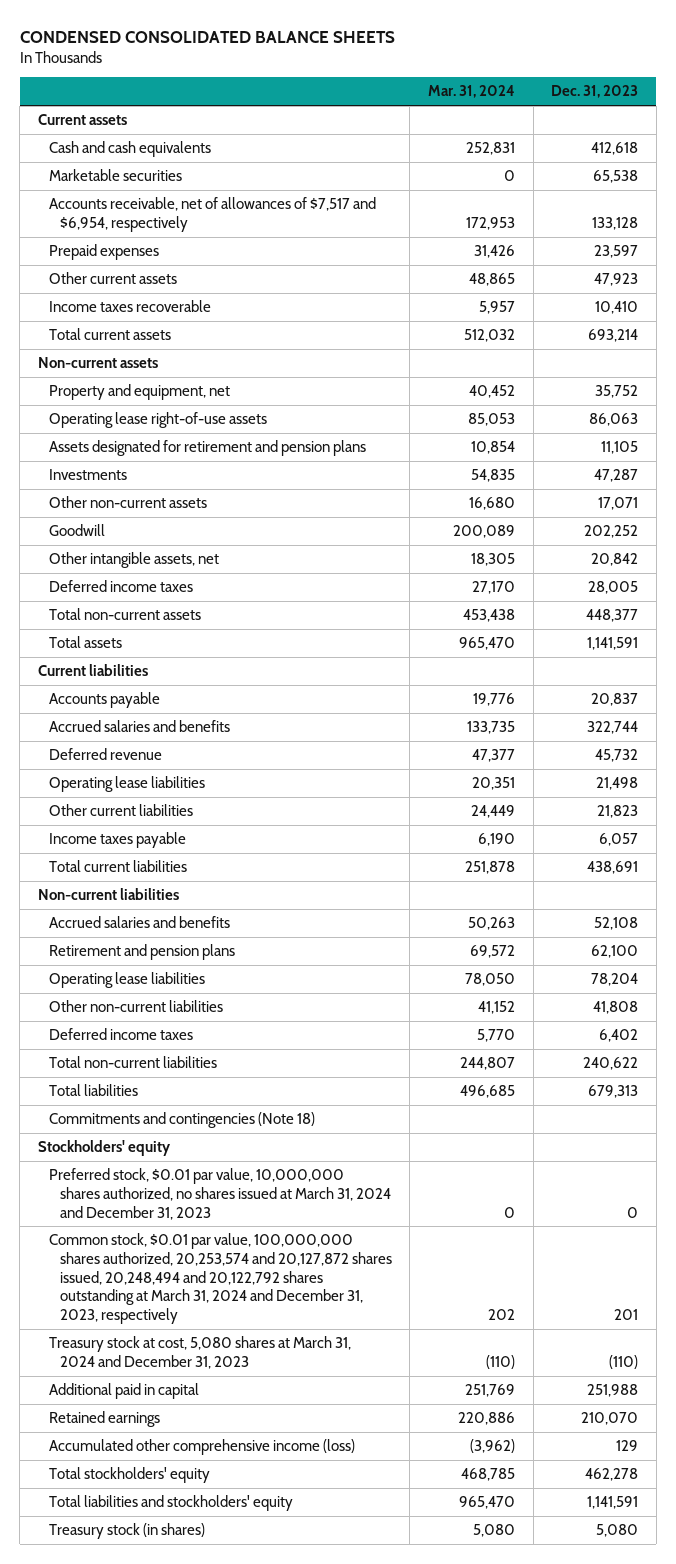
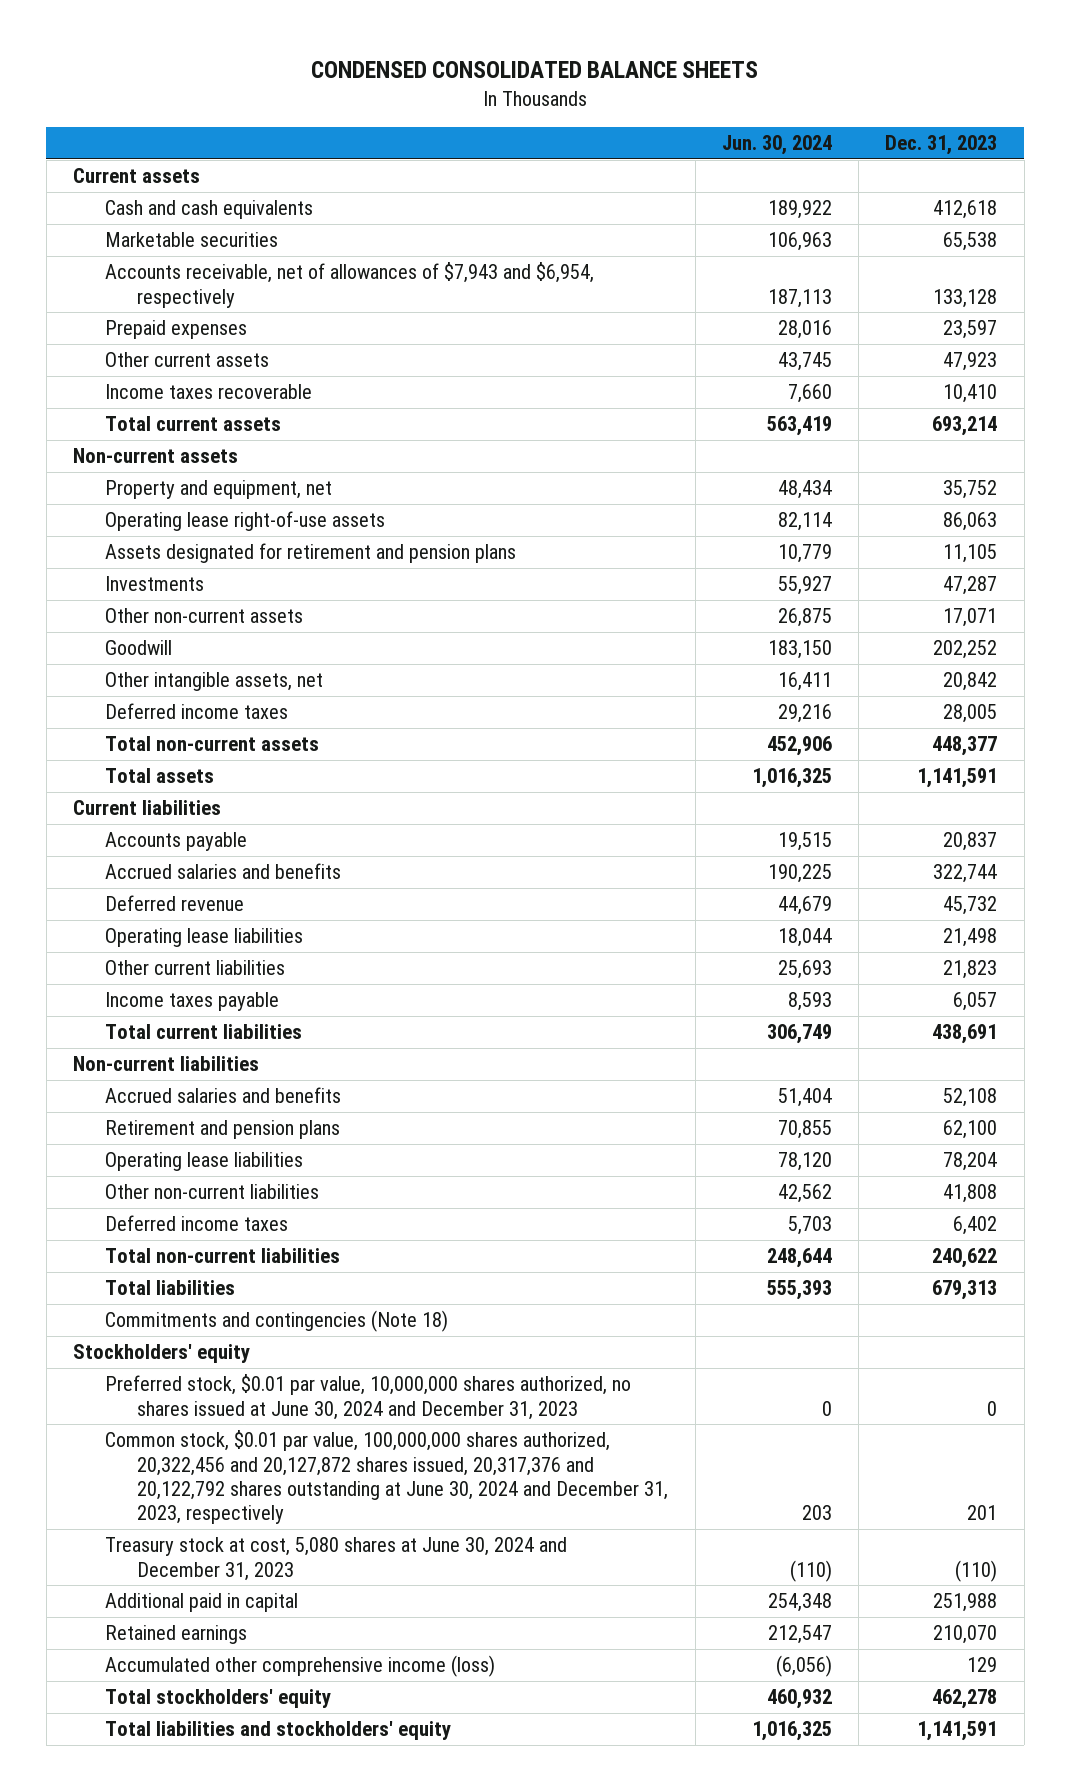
[427,85,515,99] Mar. 31, 2024 -> none
none -> [721,135,832,156] Jun. 30, 2024
[48,197,376,232] Accounts receivable, net of allowances of $7,517 and $6,954, respectively -> [105,262,595,308] Accounts receivable, net of allowances of $7,943 and $6,954, respectively
[48,1168,391,1220] Preferred stock, $0.01 par value, 10,000,000 shares authorized, no shares issued at March 31, 2024 and December 31, 2023 -> [105,1374,632,1420] Preferred stock, $0.01 par value, 10,000,000 shares authorized, no shares issued at June 30, 2024 and December 31, 2023
[48,1233,392,1325] Common stock, $0.01 par value, 100,000,000 shares authorized, 20,253,574 and 20,127,872 shares issued, 20,248,494 and 20,122,792 shares outstanding at March 31, 2024 and December 31, 2023, respectively -> [105,1430,669,1525] Common stock, $0.01 par value, 100,000,000 shares authorized, 20,322,456 and 20,127,872 shares issued, 20,317,376 and 20,122,792 shares outstanding at June 30, 2024 and December 31, 2023, respectively
[48,1336,351,1369] Treasury stock at cost, 5,080 shares at March 31, 2024 and December 31, 2023 -> [105,1537,568,1581] Treasury stock at cost, 5,080 shares at June 30, 2024 and December 31, 2023
[48,1523,205,1540] Treasury stock (in shares) -> none

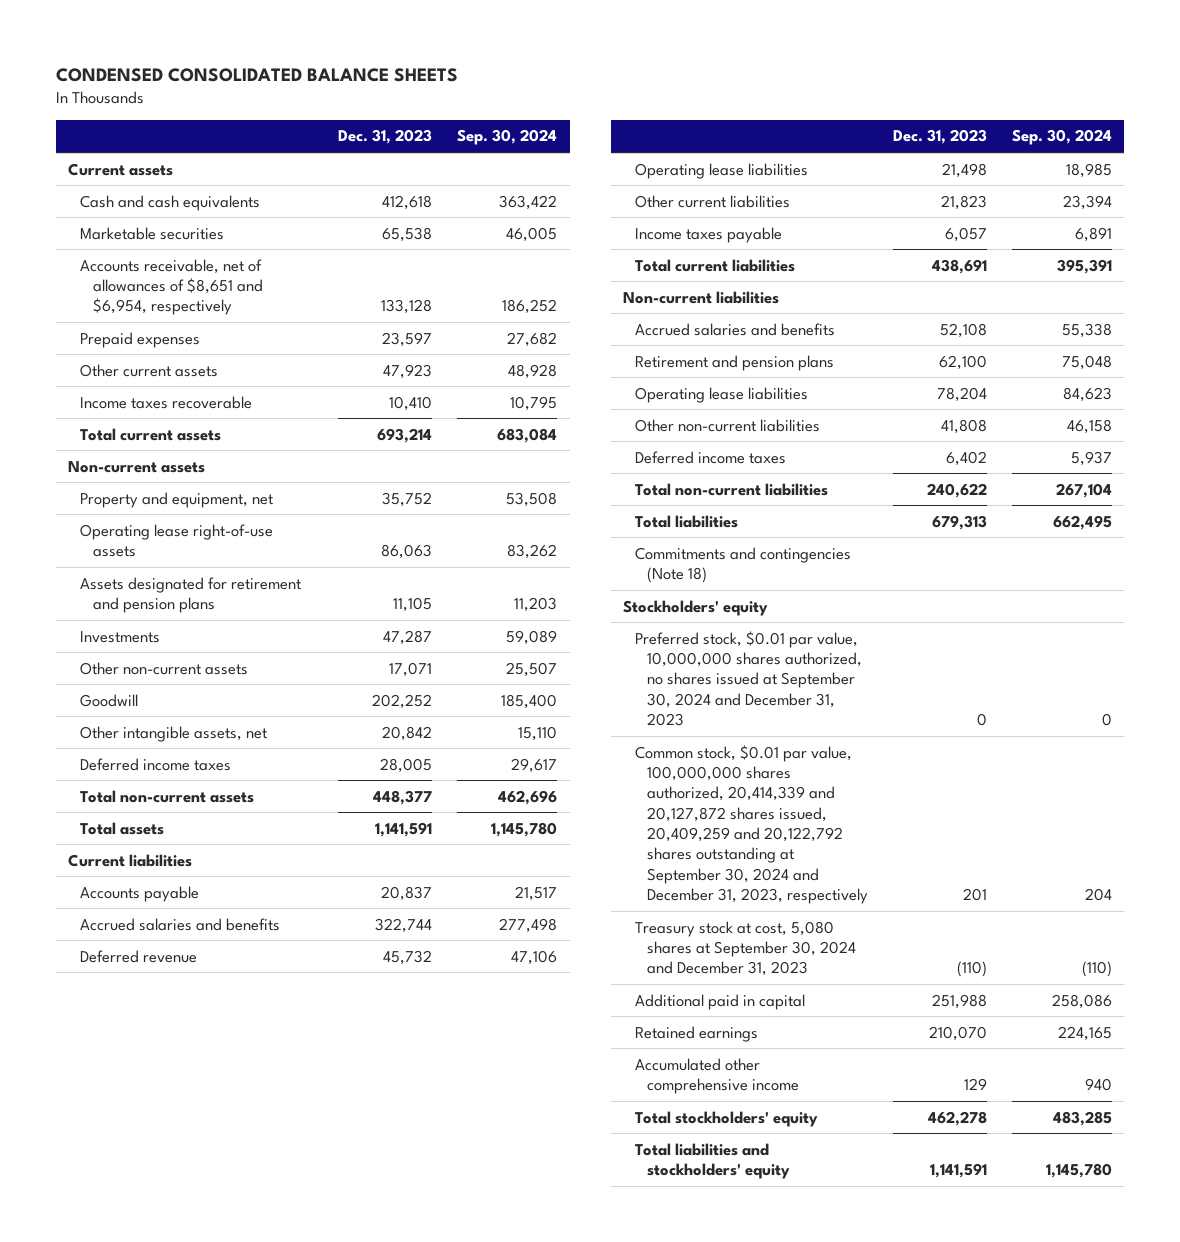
[721,135,832,156] Jun. 30, 2024 -> none
none -> [457,129,558,146] Sep. 30, 2024
[105,262,595,308] Accounts receivable, net of allowances of $7,943 and $6,954, respectively -> [80,258,263,316] Accounts receivable, net of allowances of $8,651 and $6,954, respectively
[105,1374,632,1420] Preferred stock, $0.01 par value, 10,000,000 shares authorized, no shares issued at June 30, 2024 and December 31, 2023 -> [635,630,863,727] Preferred stock, $0.01 par value, 10,000,000 shares authorized, no shares issued at September 30, 2024 and December 31, 2023
[105,1430,669,1525] Common stock, $0.01 par value, 100,000,000 shares authorized, 20,322,456 and 20,127,872 shares issued, 20,317,376 and 20,122,792 shares outstanding at June 30, 2024 and December 31, 2023, respectively -> [635,744,869,905] Common stock, $0.01 par value, 100,000,000 shares authorized, 20,414,339 and 20,127,872 shares issued, 20,409,259 and 20,122,792 shares outstanding at September 30, 2024 and December 31, 2023, respectively
[105,1537,568,1581] Treasury stock at cost, 5,080 shares at June 30, 2024 and December 31, 2023 -> [635,920,857,977] Treasury stock at cost, 5,080 shares at September 30, 2024 and December 31, 2023
[105,1655,496,1678] Accumulated other comprehensive income (loss) -> [635,1057,800,1094] Accumulated other comprehensive income

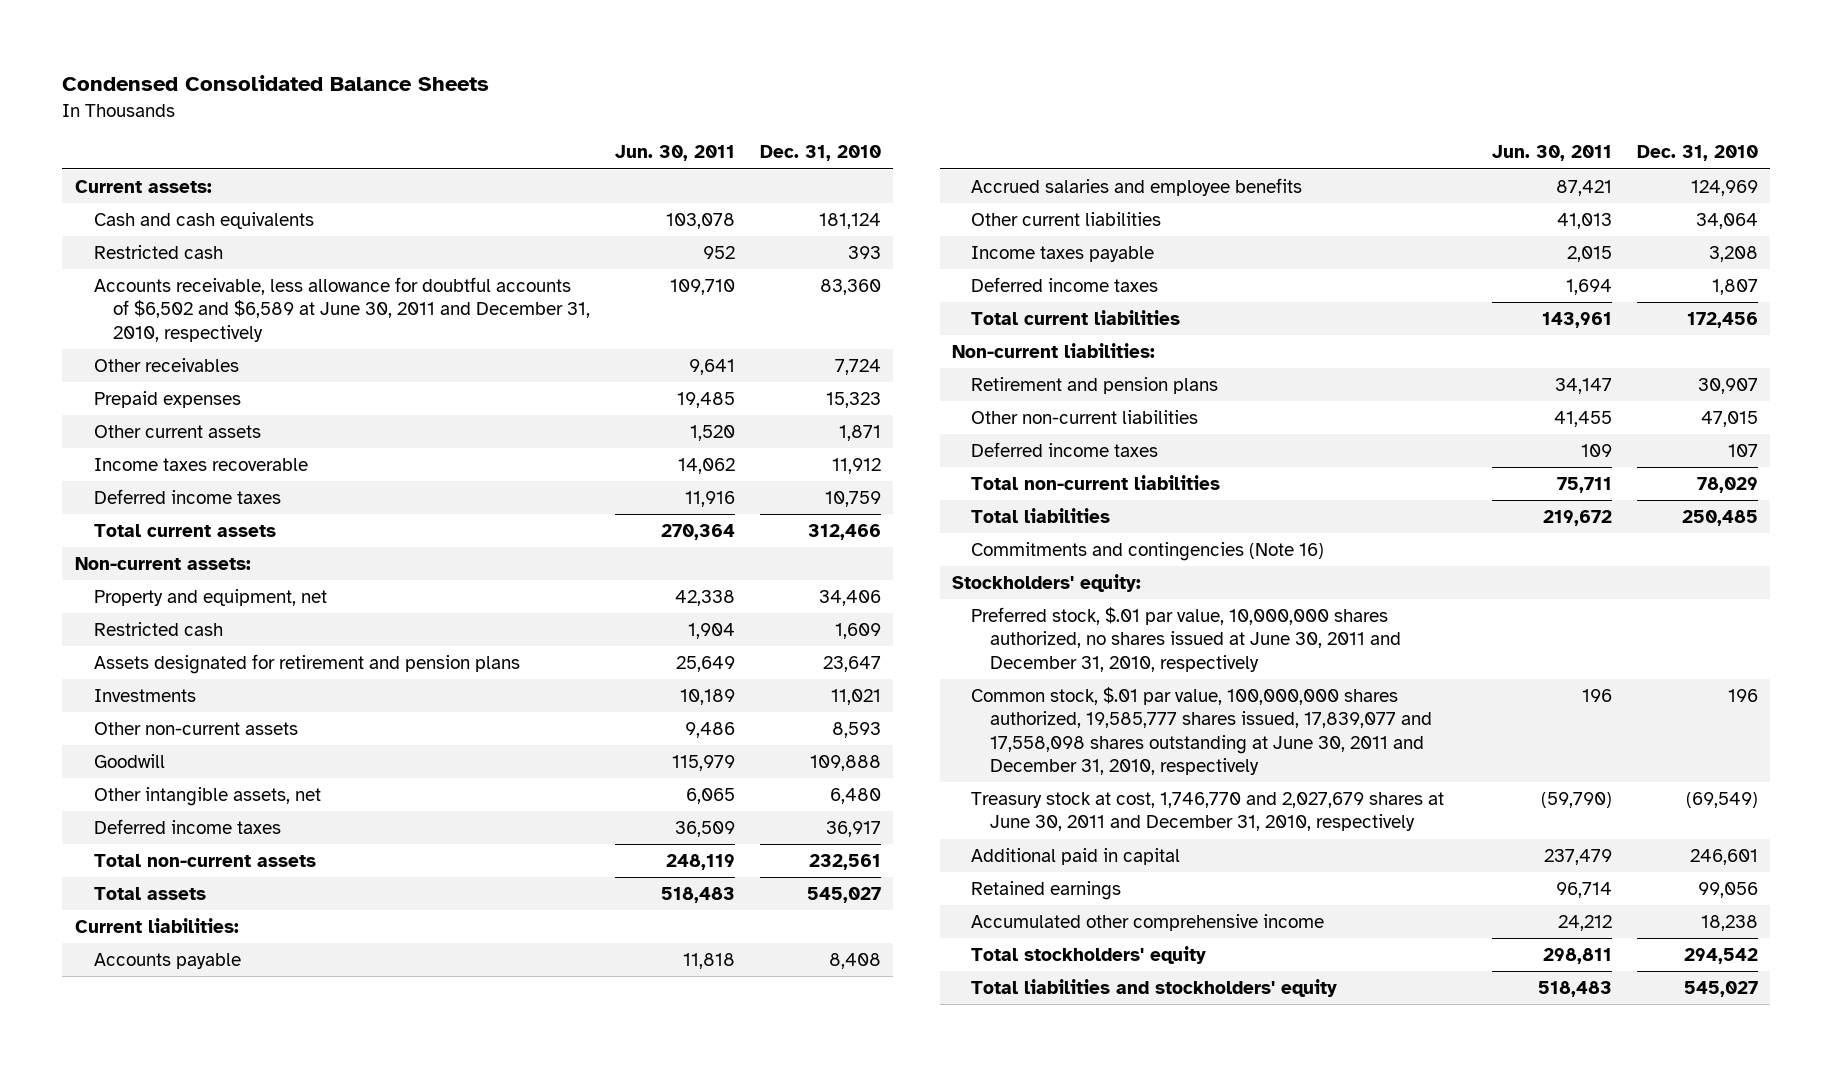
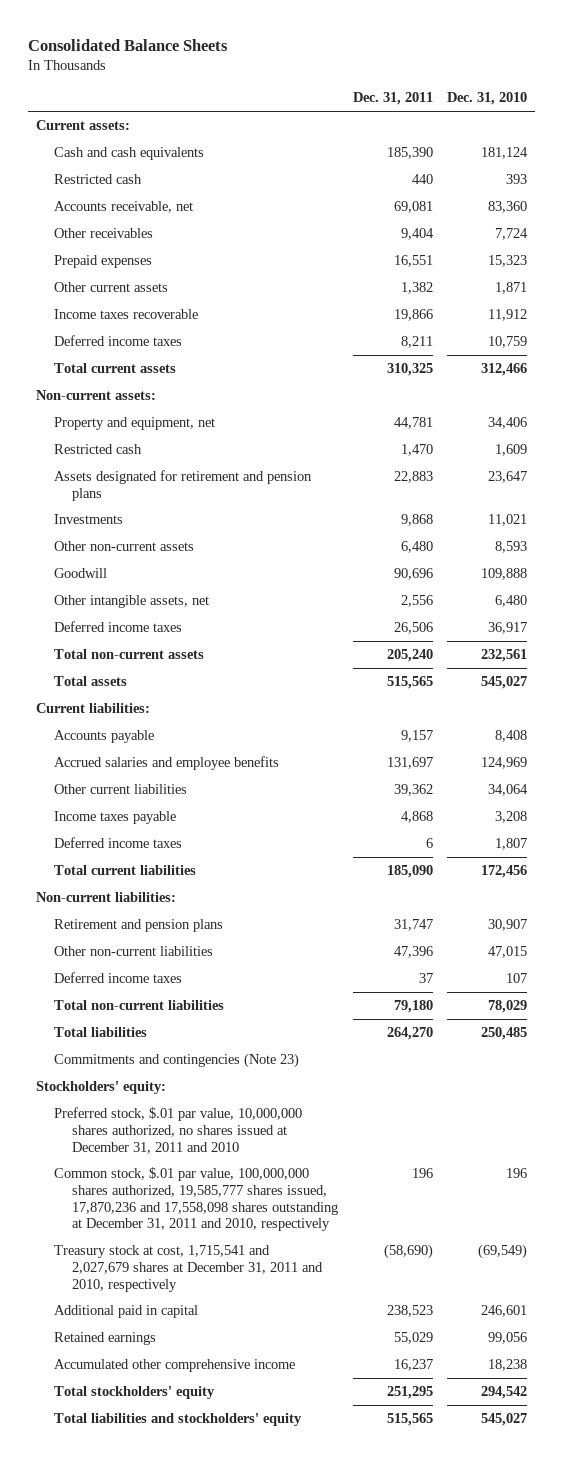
[62,75,490,92] Condensed Consolidated Balance Sheets -> [28,38,229,51] Consolidated Balance Sheets
[614,145,735,162] Jun. 30, 2011 -> none
none -> [352,92,433,106] Dec. 31, 2011
[93,277,590,342] Accounts receivable, less allowance for doubtful accounts of $6,502 and $6,589 at June 30, 2011 and December 31, 2010, respectively -> [53,201,193,214] Accounts receivable, net
[971,542,1325,562] Commitments and contingencies (Note 16) -> [53,1053,299,1069] Commitments and contingencies (Note 23)
[971,607,1401,672] Preferred stock, $.01 par value, 10,000,000 shares authorized, no shares issued at June 30, 2011 and December 31, 2010, respectively -> [53,1107,302,1154] Preferred stock, $.01 par value, 10,000,000 shares authorized, no shares issued at December 31, 2011 and 2010
[971,687,1432,776] Common stock, $.01 par value, 100,000,000 shares authorized, 19,585,777 shares issued, 17,839,077 and 17,558,098 shares outstanding at June 30, 2011 and December 31, 2010, respectively -> [53,1167,338,1232] Common stock, $.01 par value, 100,000,000 shares authorized, 19,585,777 shares issued, 17,870,236 and 17,558,098 shares outstanding at December 31, 2011 and 2010, respectively
[971,792,1445,832] Treasury stock at cost, 1,746,770 and 2,027,679 shares at June 30, 2011 and December 31, 2010, respectively -> [53,1245,323,1292] Treasury stock at cost, 1,715,541 and 2,027,679 shares at December 31, 2011 and 2010, respectively

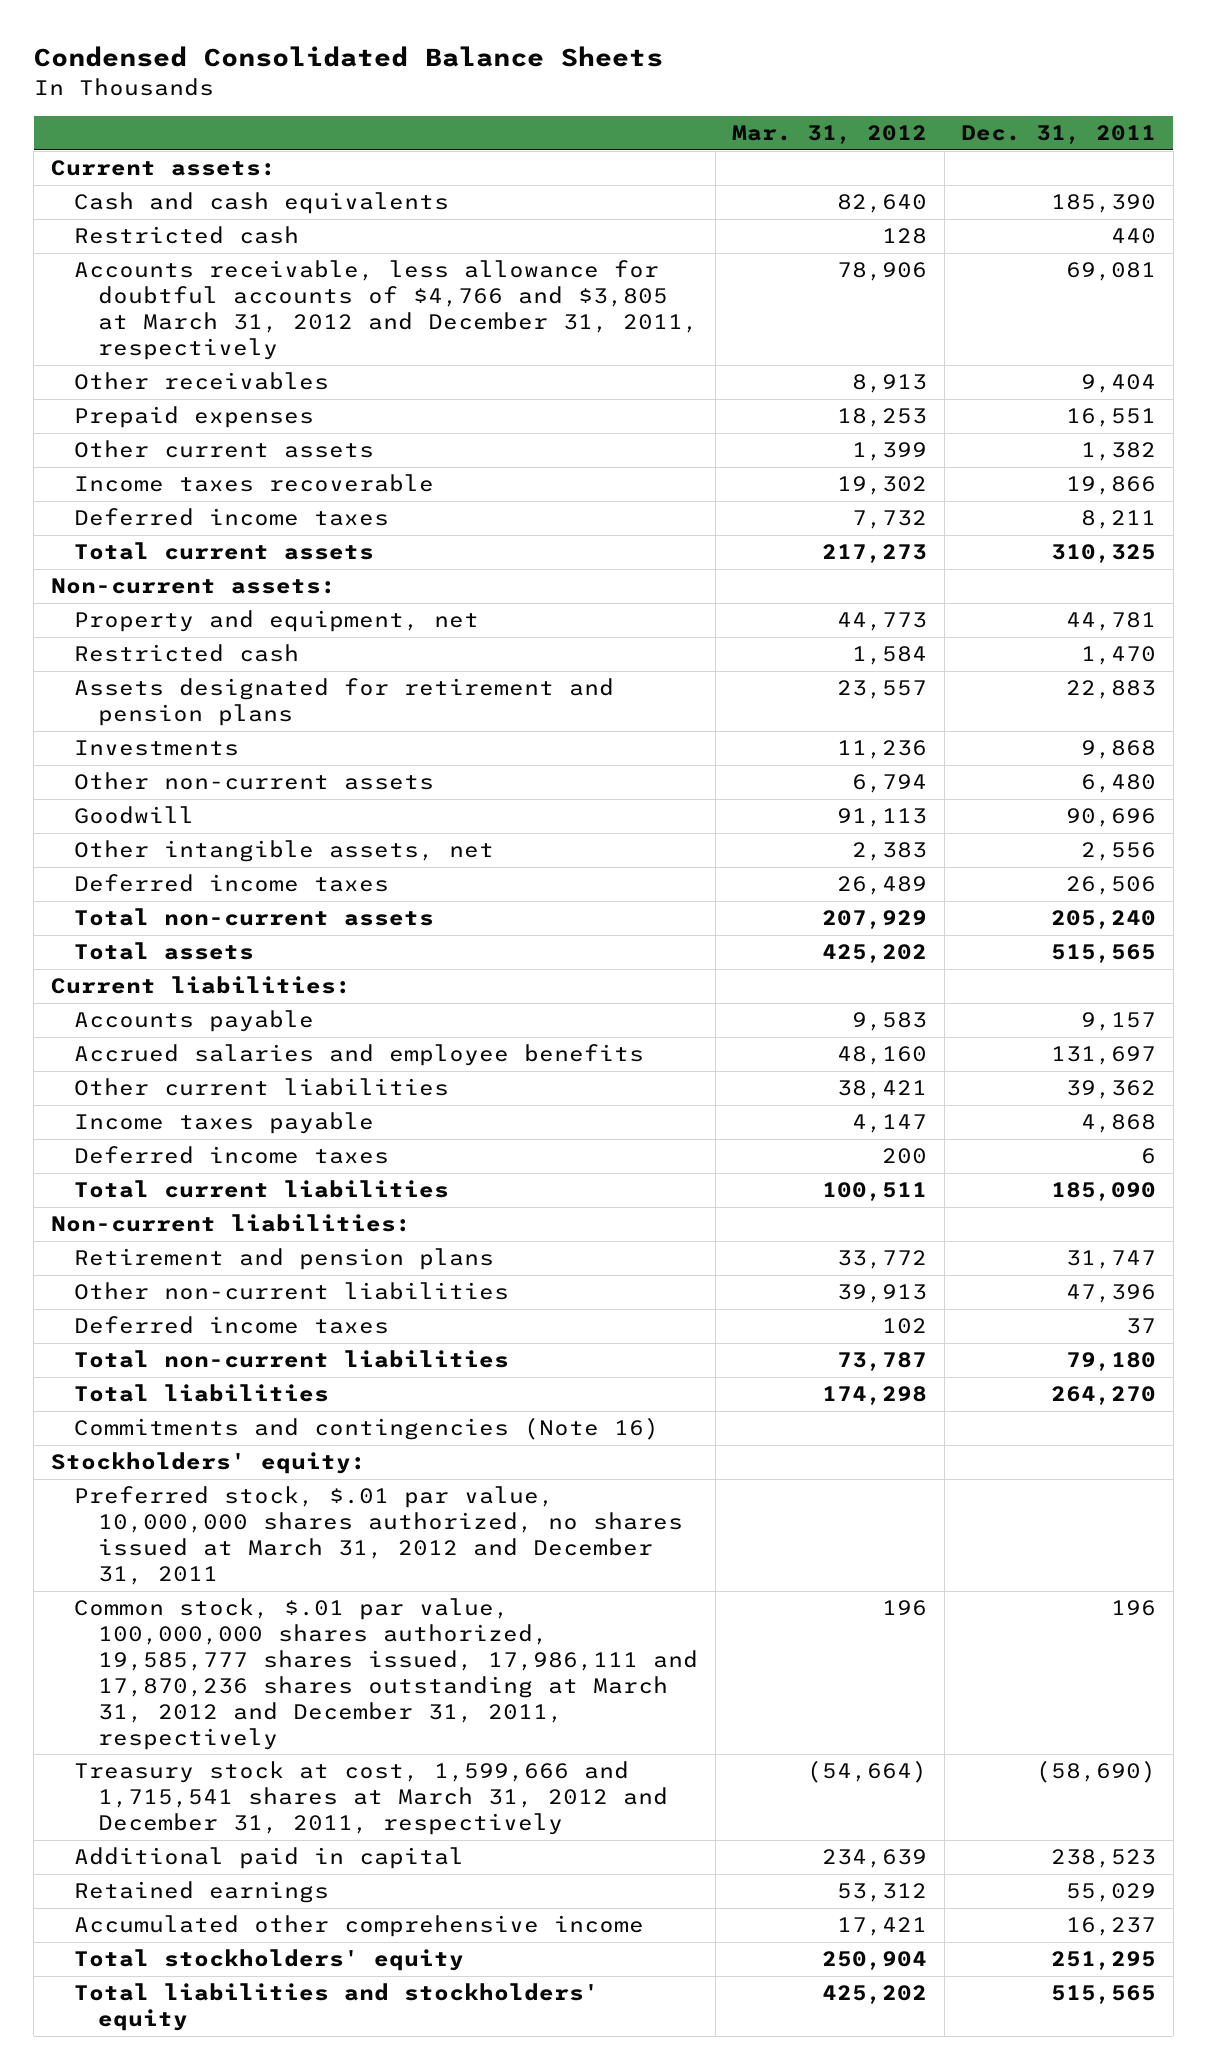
[28,38,229,51] Consolidated Balance Sheets -> [33,46,663,68] Condensed Consolidated Balance Sheets
[447,92,528,106] Dec. 31, 2010 -> none
none -> [732,125,928,145] Mar. 31, 2012
[53,201,193,214] Accounts receivable, net -> [74,260,699,361] Accounts receivable, less allowance for doubtful accounts of $4,766 and $3,805 at March 31, 2012 and December 31, 2011, respectively
[53,1053,299,1069] Commitments and contingencies (Note 23) -> [74,1417,660,1441] Commitments and contingencies (Note 16)
[53,1107,302,1154] Preferred stock, $.01 par value, 10,000,000 shares authorized, no shares issued at December 31, 2011 and 2010 -> [74,1486,684,1586] Preferred stock, $.01 par value, 10,000,000 shares authorized, no shares issued at March 31, 2012 and December 31, 2011
[53,1167,338,1232] Common stock, $.01 par value, 100,000,000 shares authorized, 19,585,777 shares issued, 17,870,236 and 17,558,098 shares outstanding at December 31, 2011 and 2010, respectively -> [74,1598,699,1750] Common stock, $.01 par value, 100,000,000 shares authorized, 19,585,777 shares issued, 17,986,111 and 17,870,236 shares outstanding at March 31, 2012 and December 31, 2011, respectively
[53,1245,323,1292] Treasury stock at cost, 1,715,541 and 2,027,679 shares at December 31, 2011 and 2010, respectively -> [74,1761,669,1836] Treasury stock at cost, 1,599,666 and 1,715,541 shares at March 31, 2012 and December 31, 2011, respectively

